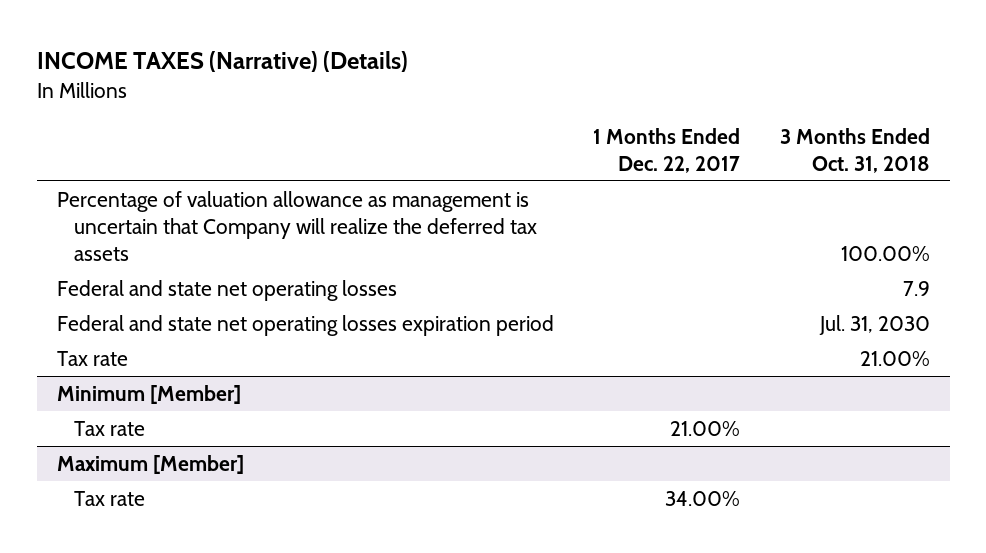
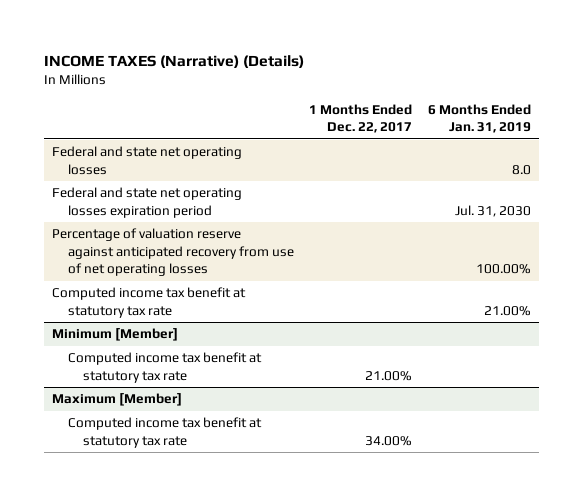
[779,127,930,173] 3 Months Ended Oct. 31, 2018 -> none
none -> [427,104,531,134] 6 Months Ended Jan. 31, 2019
[56,190,537,261] Percentage of valuation allowance as management is uncertain that Company will realize the deferred tax assets -> none
none -> [52,228,294,277] Percentage of valuation reserve against anticipated recovery from use of net operating losses
[56,350,128,366] Tax rate -> [52,287,247,318] Computed income tax benefit at statutory tax rate
[73,420,145,436] Tax rate -> [67,352,262,383] Computed income tax benefit at statutory tax rate
[73,490,145,506] Tax rate -> [67,417,262,448] Computed income tax benefit at statutory tax rate

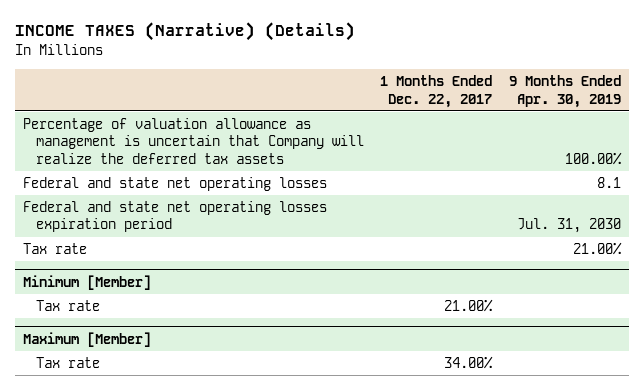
[427,104,531,134] 6 Months Ended Jan. 31, 2019 -> none
none -> [508,75,621,108] 9 Months Ended Apr. 30, 2019
none -> [22,118,365,164] Percentage of valuation allowance as management is uncertain that Company will realize the deferred tax assets
[52,228,294,277] Percentage of valuation reserve against anticipated recovery from use of net operating losses -> none
[52,287,247,318] Computed income tax benefit at statutory tax rate -> [22,243,87,255] Tax rate
[67,352,262,383] Computed income tax benefit at statutory tax rate -> [36,300,101,312] Tax rate
[67,417,262,448] Computed income tax benefit at statutory tax rate -> [36,357,101,369] Tax rate

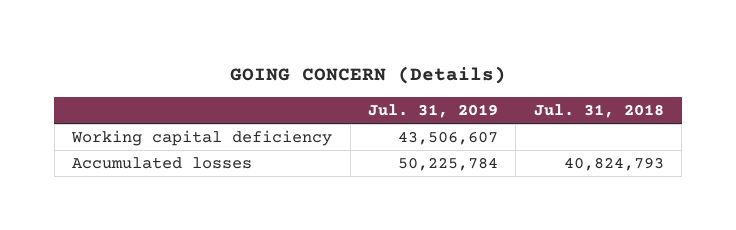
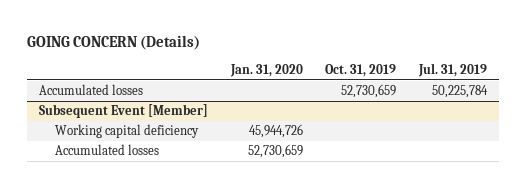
[533,104,664,119] Jul. 31, 2018 -> none
none -> [229,63,303,77] Jan. 31, 2020
none -> [325,63,397,77] Oct. 31, 2019
[71,129,333,146] Working capital deficiency -> none
none -> [38,104,208,119] Subsequent Event [Member]
none -> [54,124,199,139] Working capital deficiency
none -> [54,144,159,156] Accumulated losses

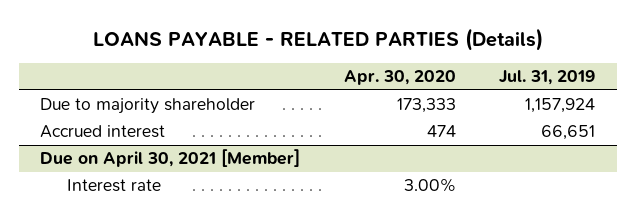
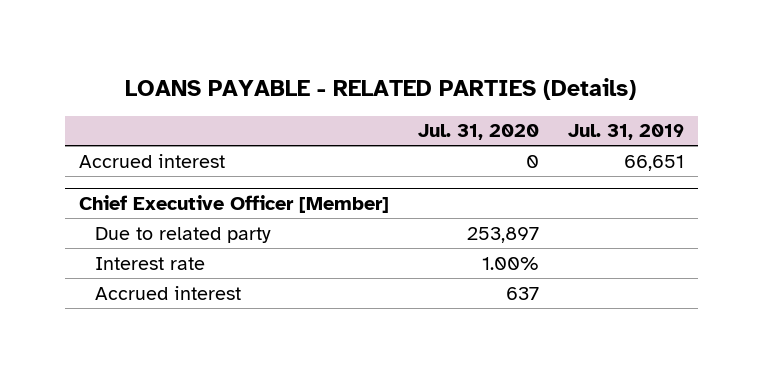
[343,70,456,86] Apr. 30, 2020 -> none
none -> [417,124,539,141] Jul. 31, 2020
[40,98,256,115] Due to majority shareholder -> none
[40,149,301,168] Due on April 30, 2021 [Member] -> none
[67,179,162,193] Interest rate -> none
none -> [78,195,389,214] Chief Executive Officer [Member]
none -> [94,226,271,243] Due to related party
none -> [94,256,205,270] Interest rate
none -> [94,285,241,300] Accrued interest

